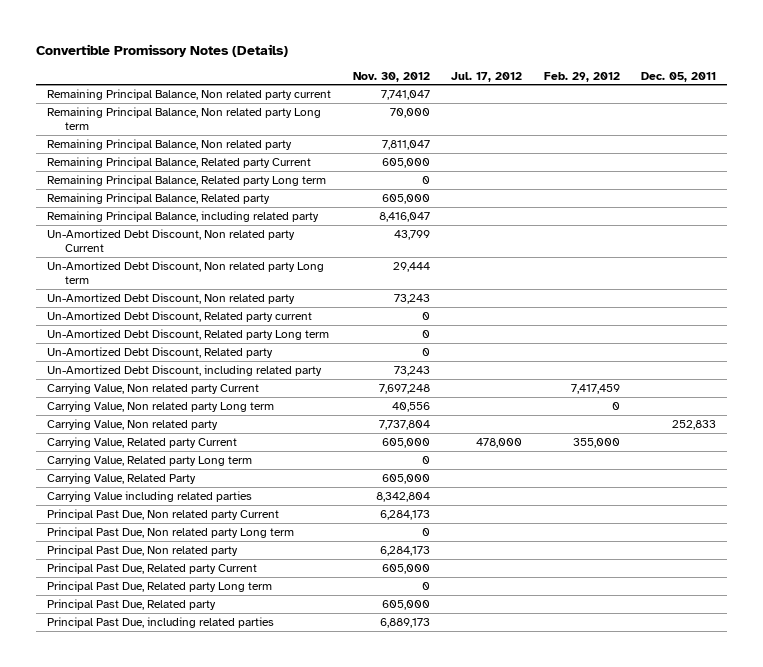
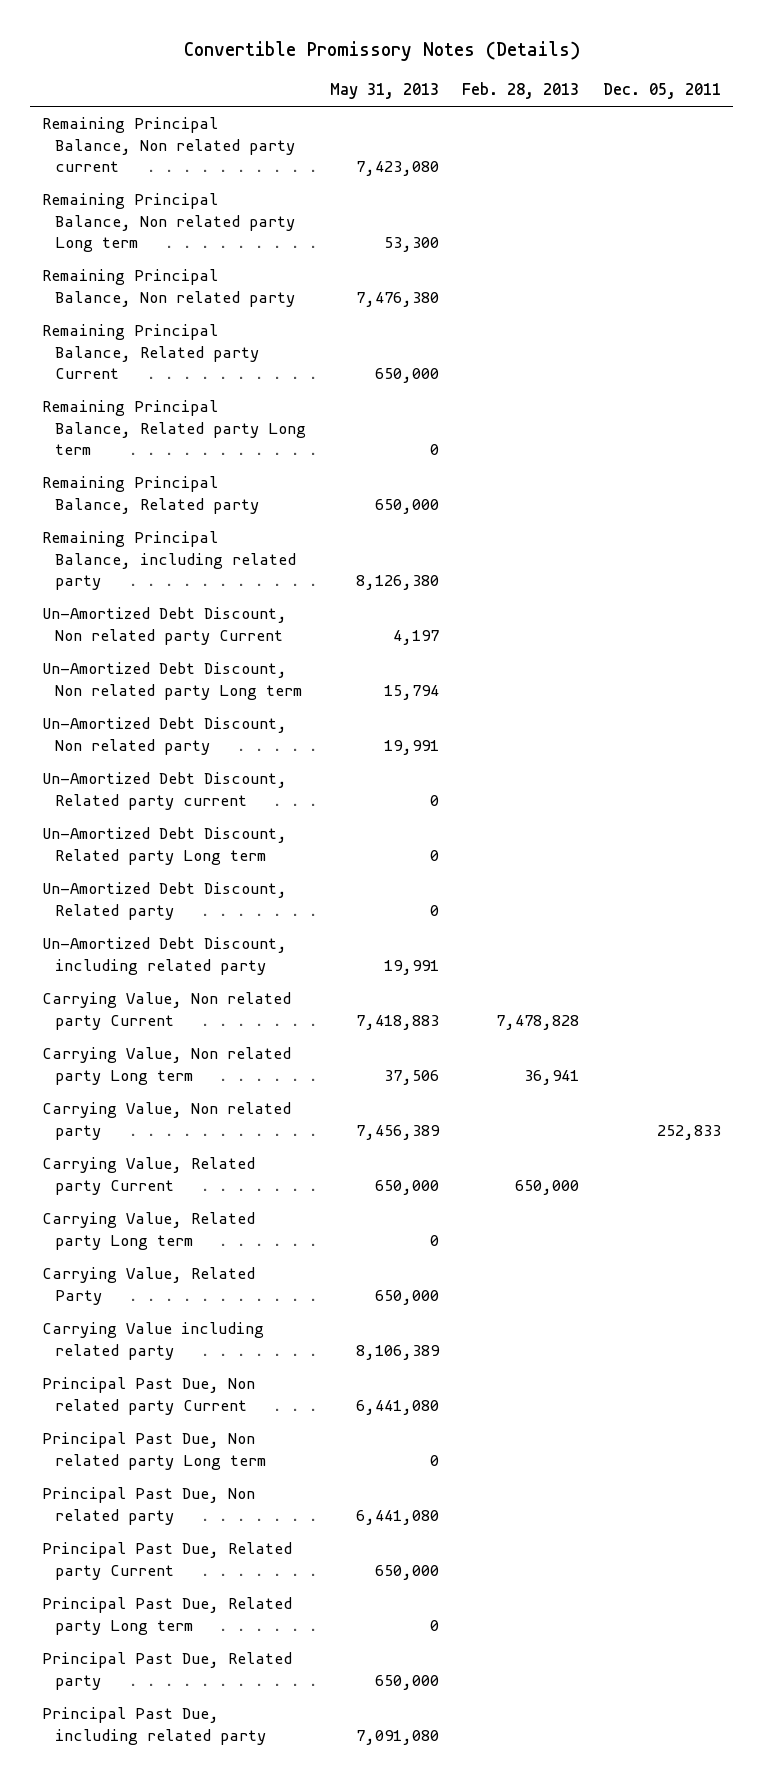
[352,71,430,82] Nov. 30, 2012 -> none
[451,71,523,82] Jul. 17, 2012 -> none
[543,71,620,82] Feb. 29, 2012 -> none
none -> [329,83,439,100] May 31, 2013
none -> [462,82,580,100] Feb. 28, 2013
[47,490,253,502] Carrying Value including related parties -> [42,1322,265,1360] Carrying Value including related party
[47,616,275,628] Principal Past Due, including related parties -> [42,1707,267,1745] Principal Past Due, including related party

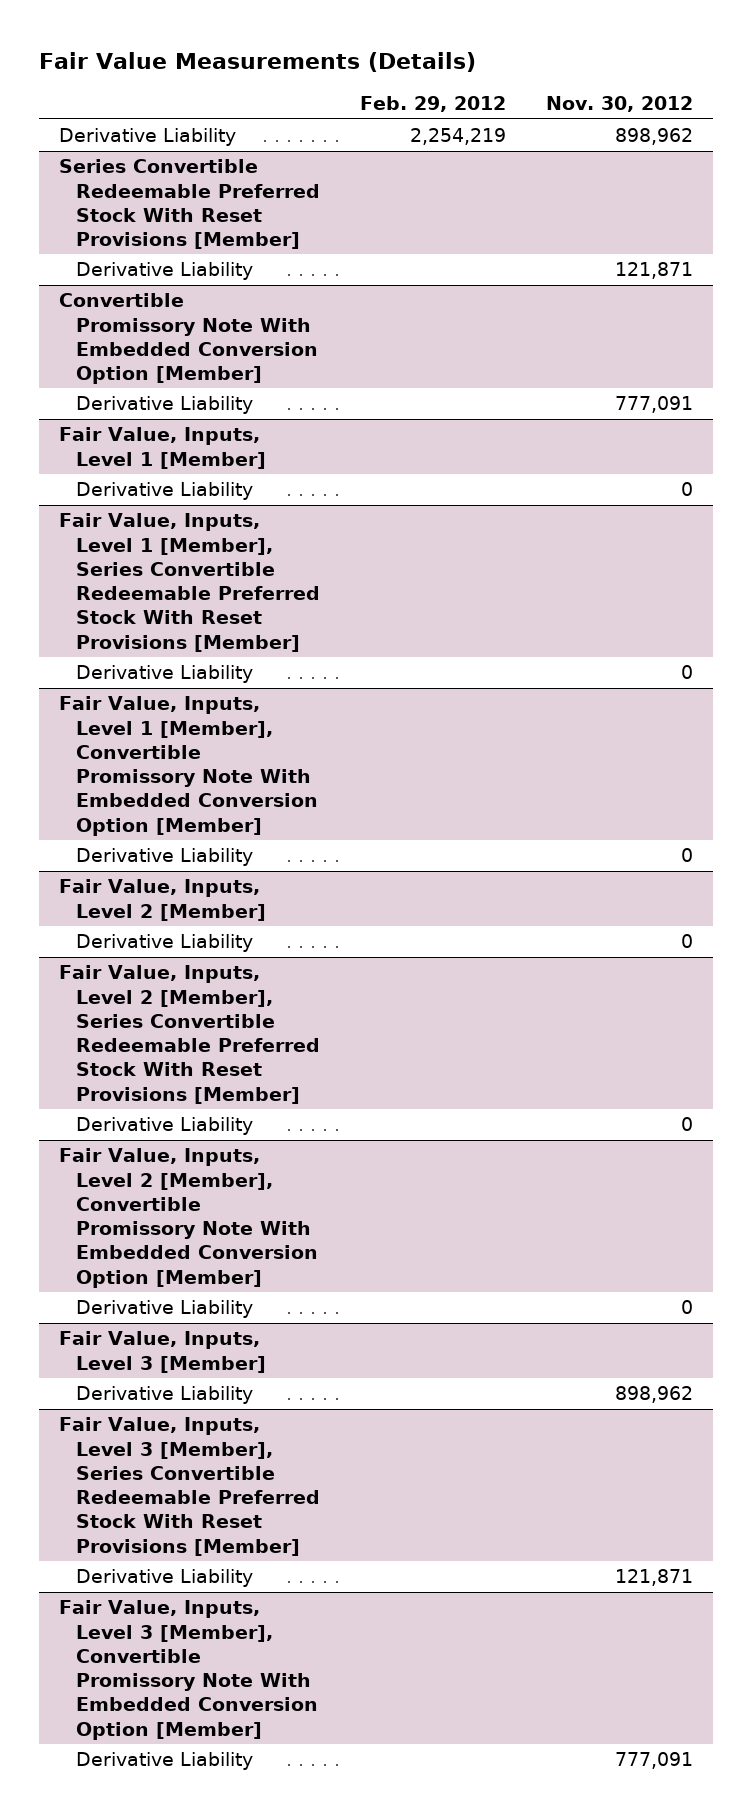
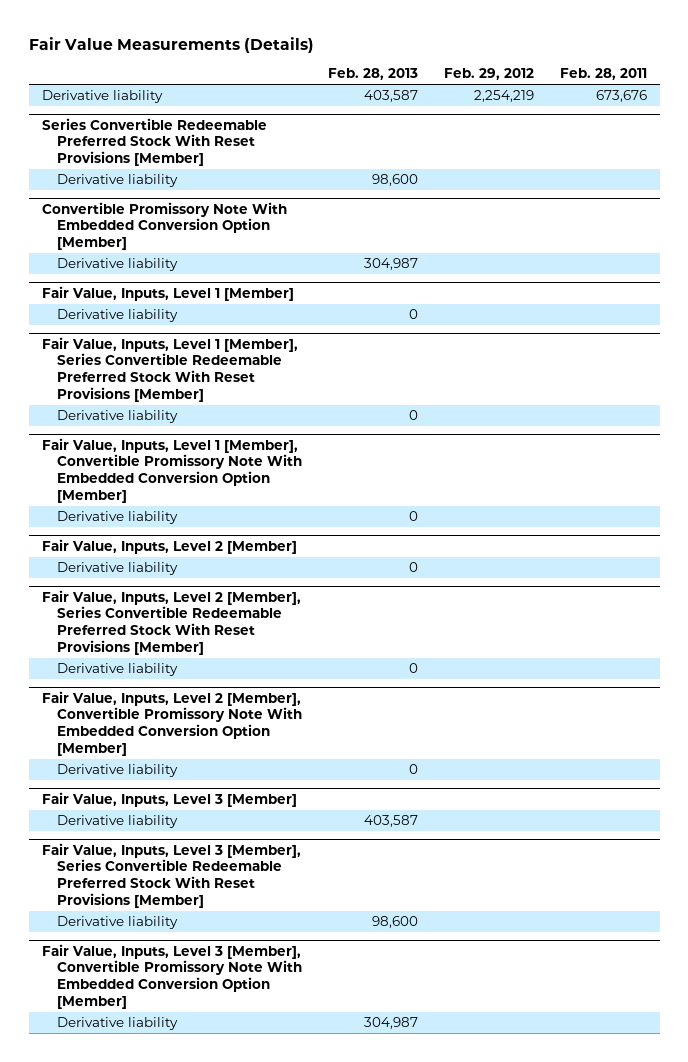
[545,96,693,113] Nov. 30, 2012 -> none
none -> [327,68,418,81] Feb. 28, 2013
none -> [559,68,647,81] Feb. 28, 2011
[59,128,237,147] Derivative Liability -> [41,90,163,104] Derivative liability
[76,262,254,281] Derivative Liability -> [56,174,178,188] Derivative liability
[76,396,254,415] Derivative Liability -> [56,258,178,272] Derivative liability
[76,482,254,501] Derivative Liability -> [56,309,178,323] Derivative liability
[76,665,254,684] Derivative Liability -> [56,410,178,424] Derivative liability
[76,848,254,867] Derivative Liability -> [56,511,178,525] Derivative liability
[76,934,254,953] Derivative Liability -> [56,562,178,576] Derivative liability
[76,1117,254,1136] Derivative Liability -> [56,663,178,677] Derivative liability
[76,1300,254,1319] Derivative Liability -> [56,764,178,778] Derivative liability
[76,1386,254,1405] Derivative Liability -> [56,815,178,829] Derivative liability
[76,1569,254,1588] Derivative Liability -> [56,916,178,930] Derivative liability
[76,1752,254,1771] Derivative Liability -> [56,1017,178,1031] Derivative liability

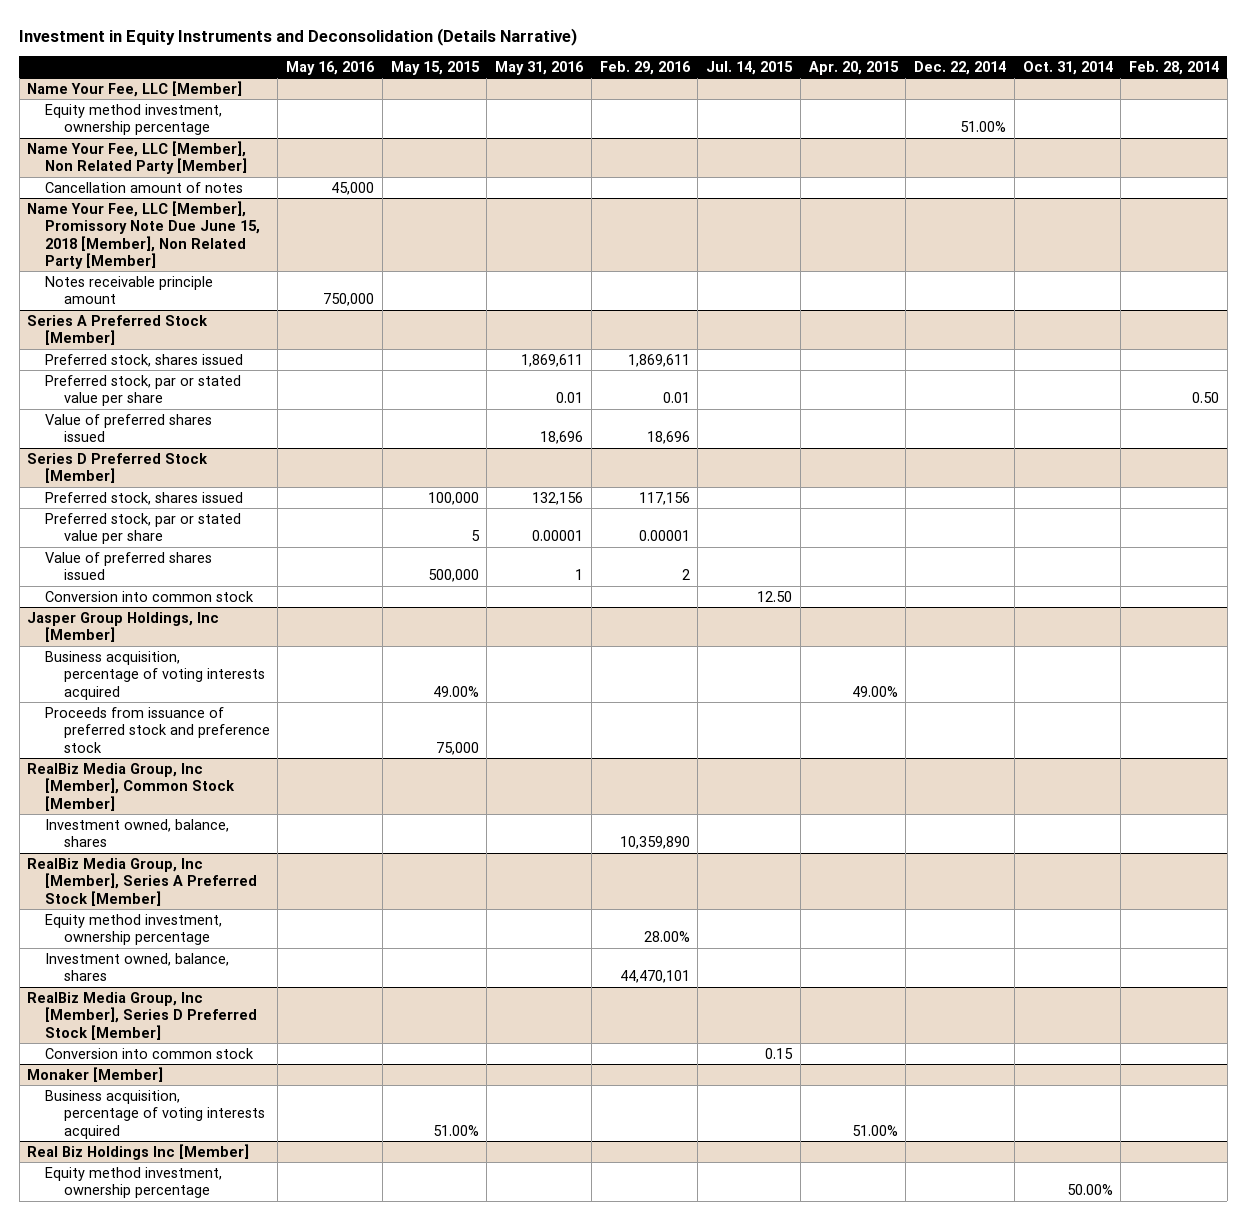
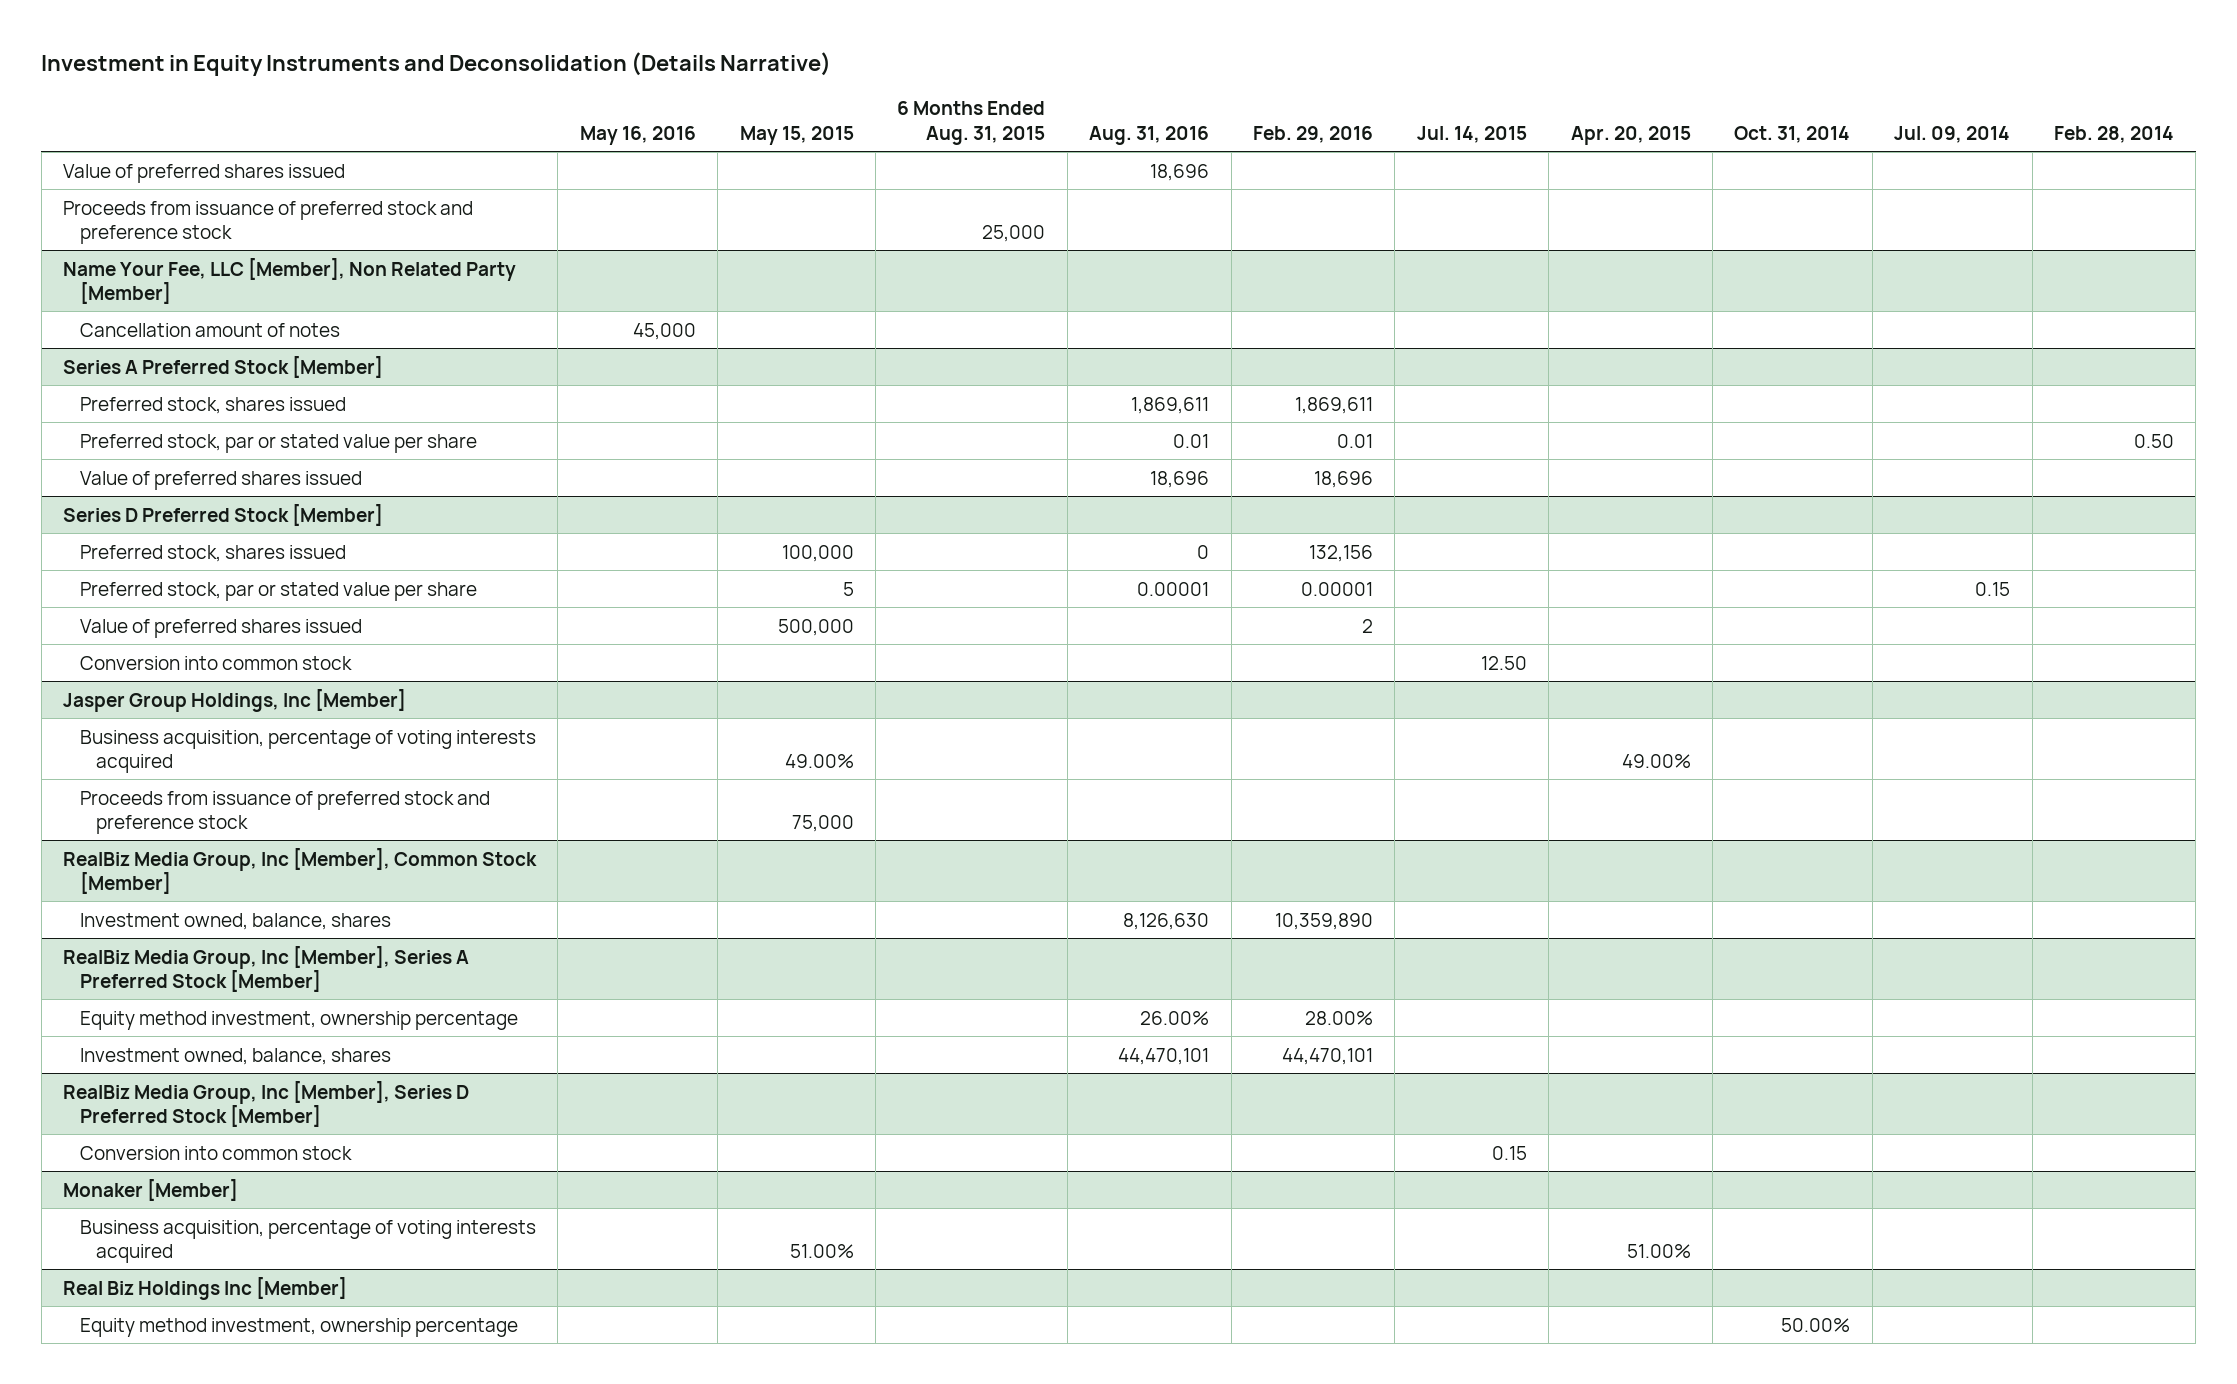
[495,60,585,75] May 31, 2016 -> none
[914,60,1007,75] Dec. 22, 2014 -> none
none -> [897,101,1046,145] 6 Months Ended Aug. 31, 2015
none -> [1089,125,1210,145] Aug. 31, 2016
none -> [1894,125,2011,143] Jul. 09, 2014
[27,80,243,97] Name Your Fee, LLC [Member] -> none
[45,103,223,136] Equity method investment, ownership percentage -> none
none -> [62,163,345,183] Value of preferred shares issued
none -> [62,200,473,244] Proceeds from issuance of preferred stock and preference stock
[27,200,261,269] Name Your Fee, LLC [Member], Promissory Note Due June 15, 2018 [Member], Non Related Party [Member] -> none
[45,275,214,305] Notes receivable principle amount -> none
[638,491,690,505] 117,156 -> [1309,544,1374,562] 132,156

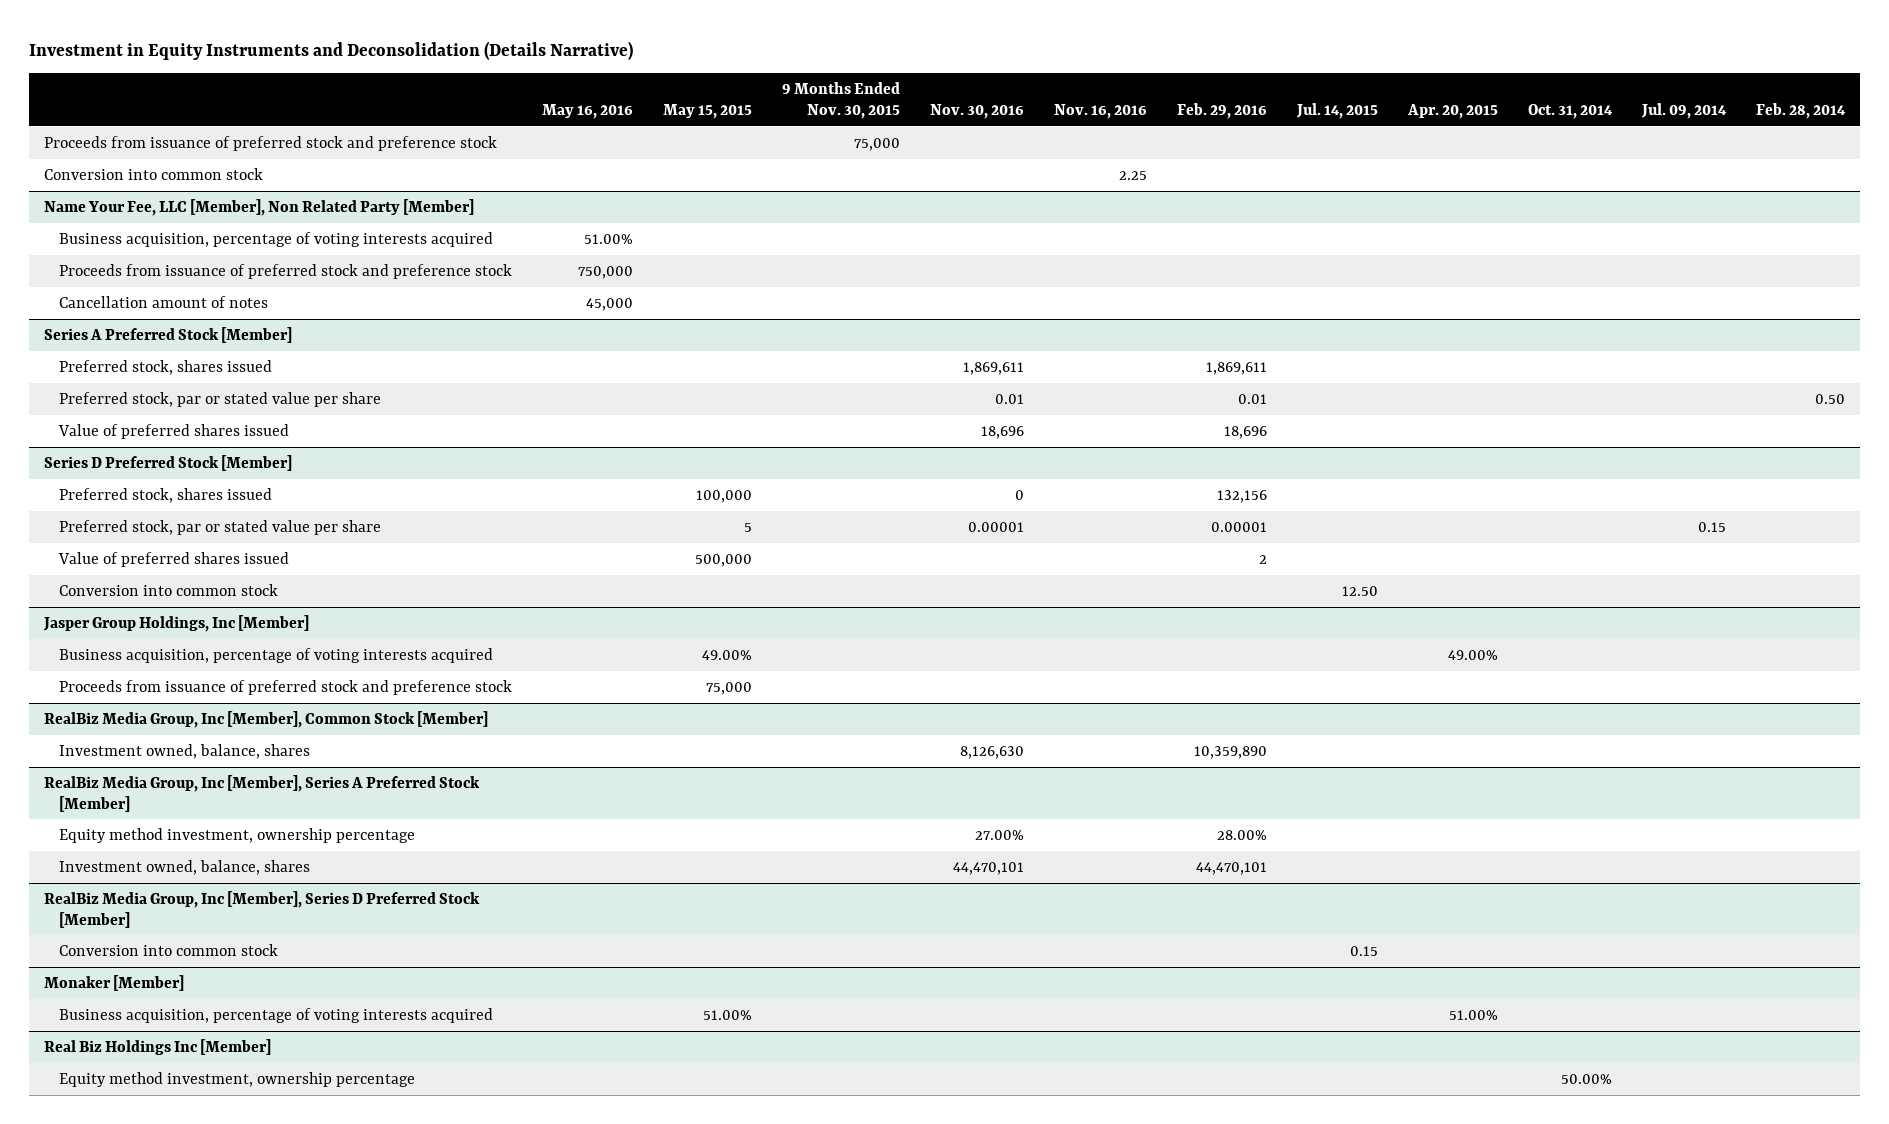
[897,101,1046,145] 6 Months Ended Aug. 31, 2015 -> none
[1089,125,1210,145] Aug. 31, 2016 -> none
none -> [781,82,900,119] 9 Months Ended Nov. 30, 2015
none -> [929,103,1024,119] Nov. 30, 2016
none -> [1053,103,1147,119] Nov. 16, 2016
[62,163,345,183] Value of preferred shares issued -> none
none -> [44,167,264,180] Conversion into common stock
none -> [59,231,494,247] Business acquisition, percentage of voting interests acquired
none -> [59,263,513,279] Proceeds from issuance of preferred stock and preference stock

